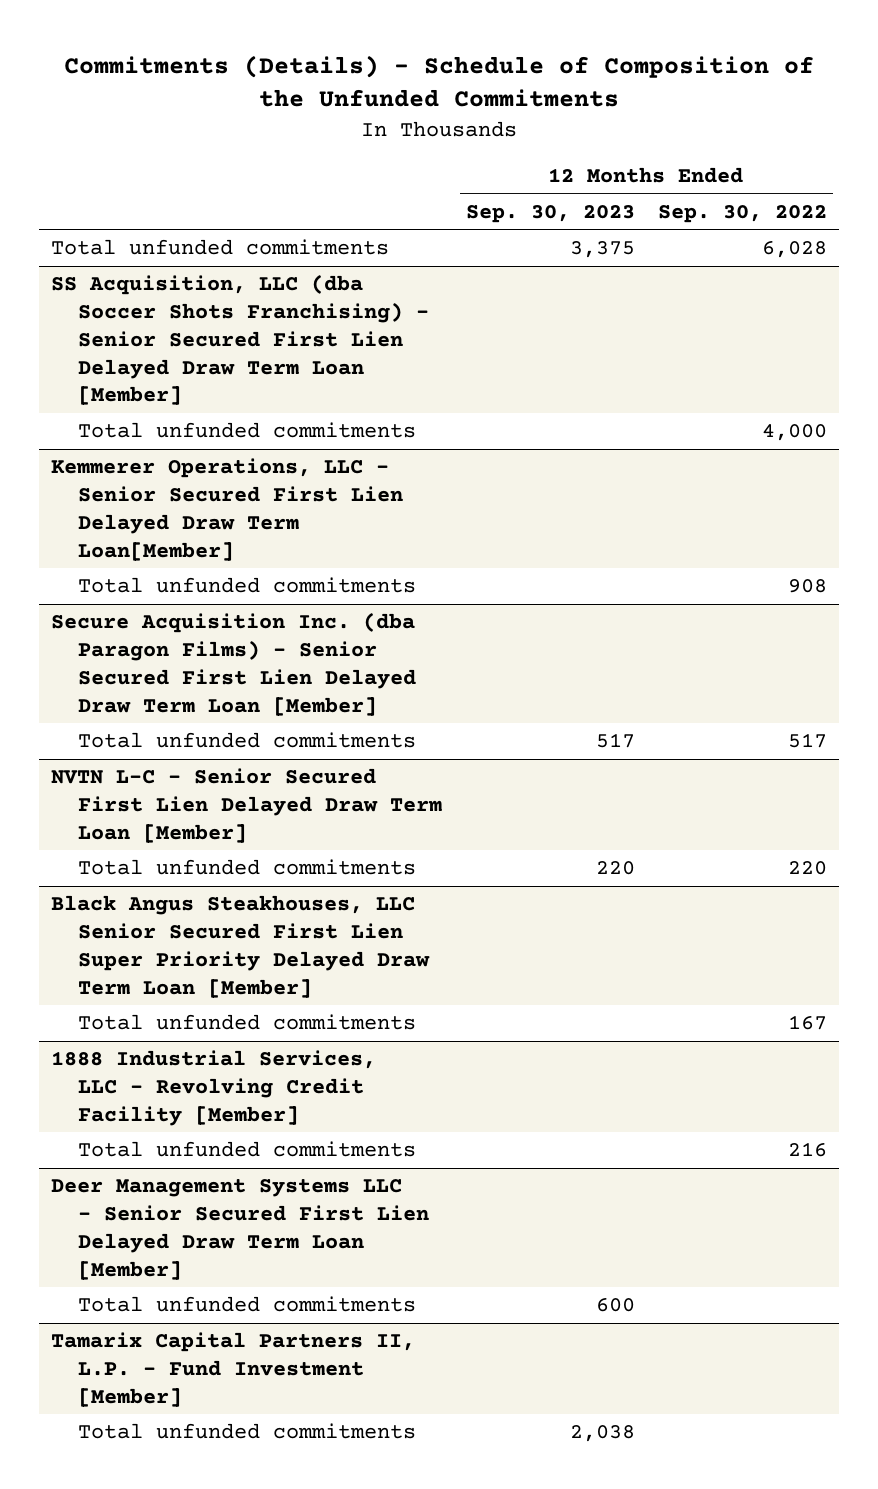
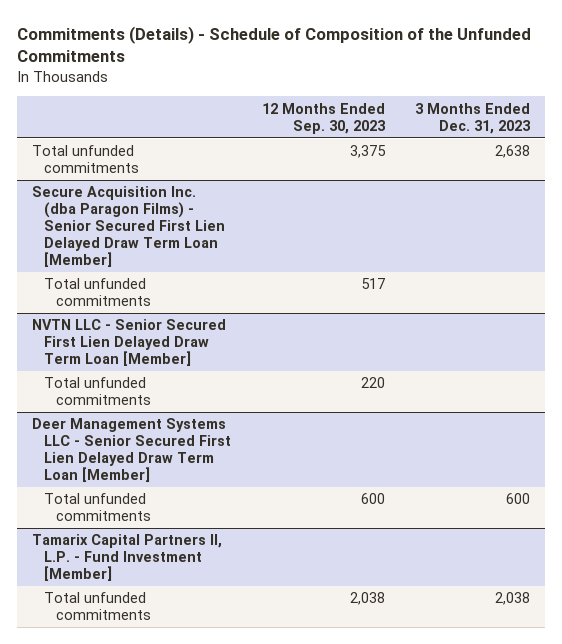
[658,204,828,223] Sep. 30, 2022 -> none
none -> [415,102,532,134] 3 Months Ended Dec. 31, 2023
[50,274,429,406] SS Acquisition, LLC (dba Soccer Shots Franchising) - Senior Secured First Lien Delayed Draw Term Loan [Member] -> none
[77,422,416,439] Total unfunded commitments -> none
[50,458,403,561] Kemmerer Operations, LLC - Senior Secured First Lien Delayed Draw Term Loan[Member] -> none
[77,577,416,594] Total unfunded commitments -> none
[50,768,442,843] NVTN L-C - Senior Secured First Lien Delayed Draw Term Loan [Member] -> [32,319,227,367] NVTN LLC - Senior Secured First Lien Delayed Draw Term Loan [Member]
[50,895,430,998] Black Angus Steakhouses, LLC Senior Secured First Lien Super Priority Delayed Draw Term Loan [Member] -> none
[77,1014,416,1031] Total unfunded commitments -> none
[50,1050,376,1126] 1888 Industrial Services, LLC - Revolving Credit Facility [Member] -> none
[77,1141,416,1158] Total unfunded commitments -> none

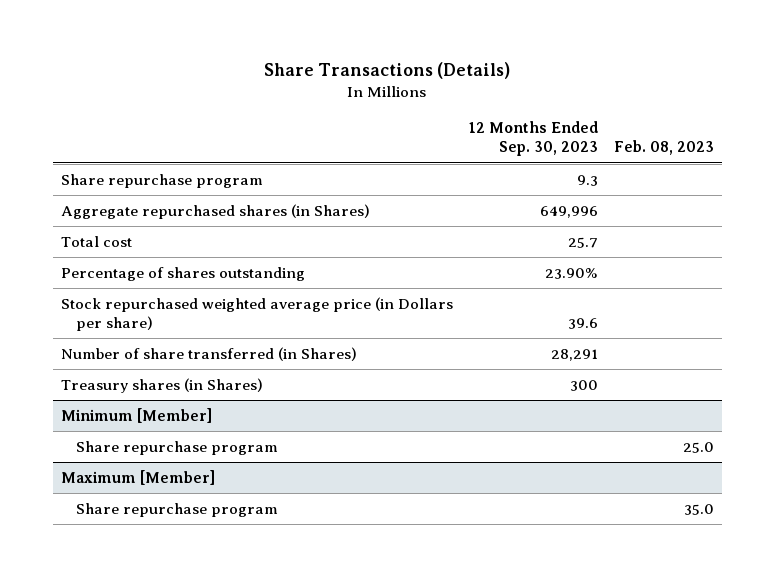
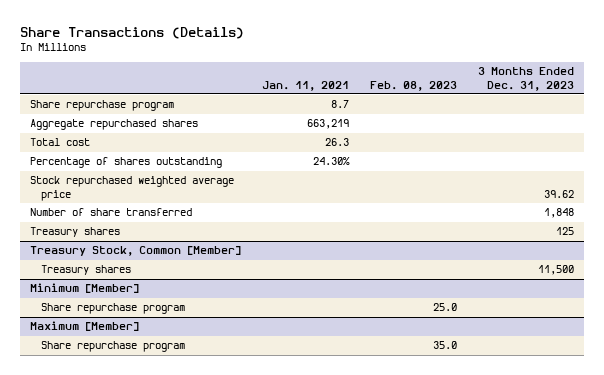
[468,121,598,157] 12 Months Ended Sep. 30, 2023 -> none
none -> [262,80,350,91] Jan. 11, 2021
none -> [477,67,574,91] 3 Months Ended Dec. 31, 2023
[60,203,370,219] Aggregate repurchased shares (in Shares) -> [30,119,199,131] Aggregate repurchased shares
[60,296,453,331] Stock repurchased weighted average price (in Dollars per share) -> [30,176,235,201] Stock repurchased weighted average price
[60,346,357,361] Number of share transferred (in Shares) -> [30,208,193,217] Number of share transferred
[60,377,263,393] Treasury shares (in Shares) -> [30,227,121,238] Treasury shares
none -> [30,246,242,257] Treasury Stock, Common [Member]
none -> [40,265,131,276] Treasury shares

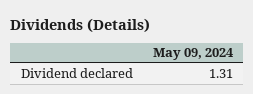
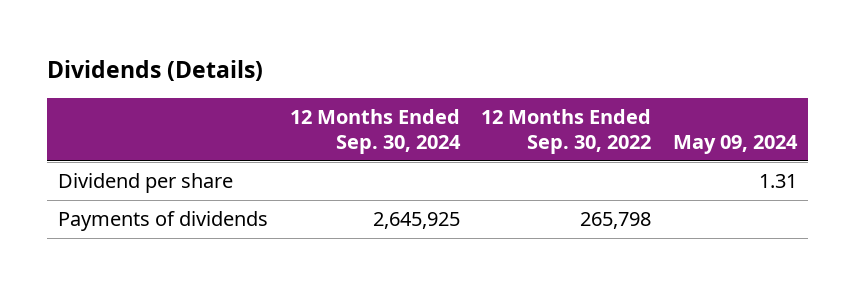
none -> [289,109,461,154] 12 Months Ended Sep. 30, 2024
none -> [481,109,652,154] 12 Months Ended Sep. 30, 2022
[20,68,133,79] Dividend declared -> [57,173,233,194] Dividend per share
none -> [57,211,268,232] Payments of dividends

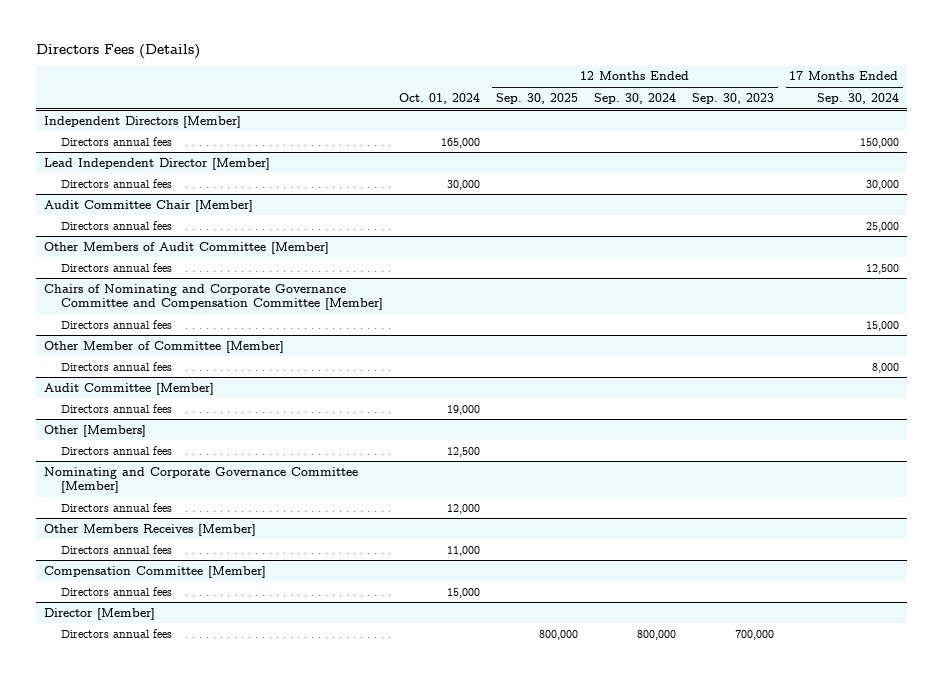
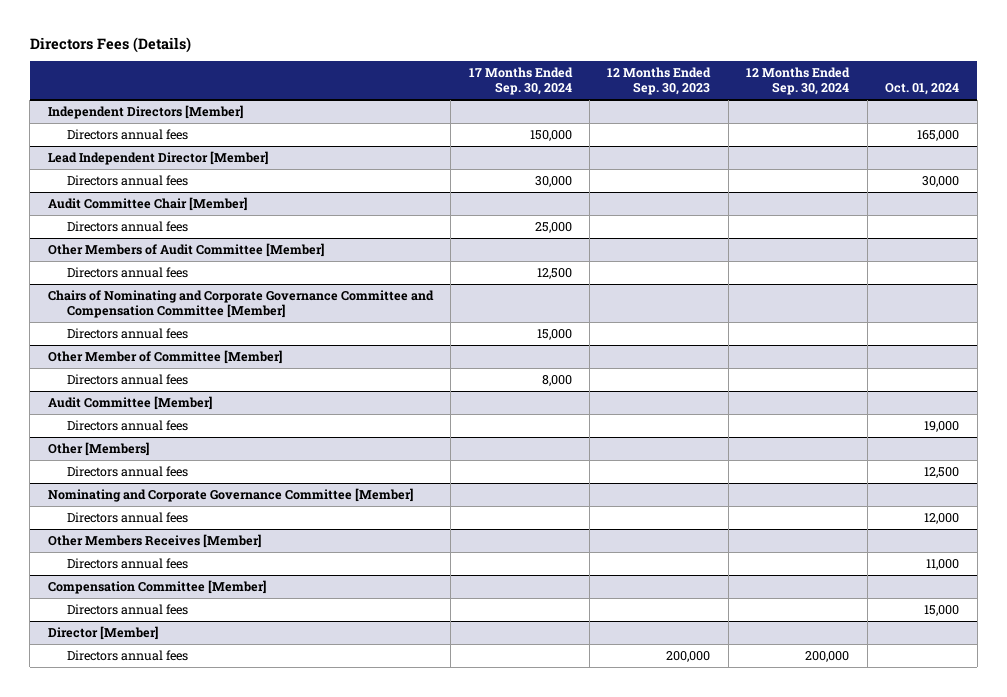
[496,92,579,104] Sep. 30, 2025 -> none
[637,629,677,640] 800,000 -> [805,651,850,663] 200,000
[734,629,774,640] 700,000 -> [666,651,711,663] 200,000

